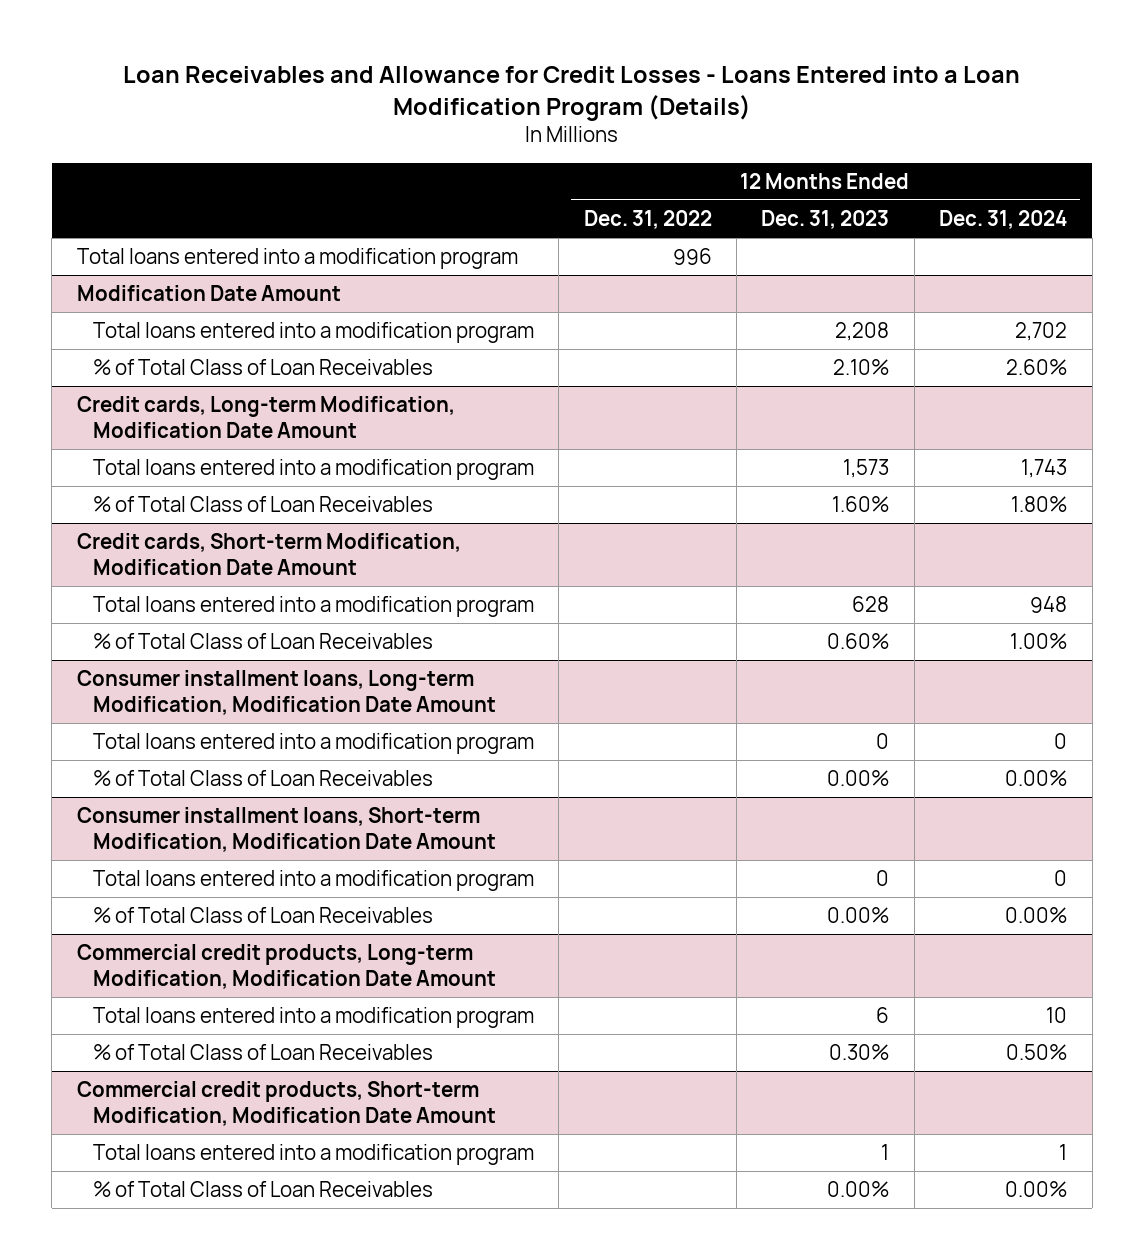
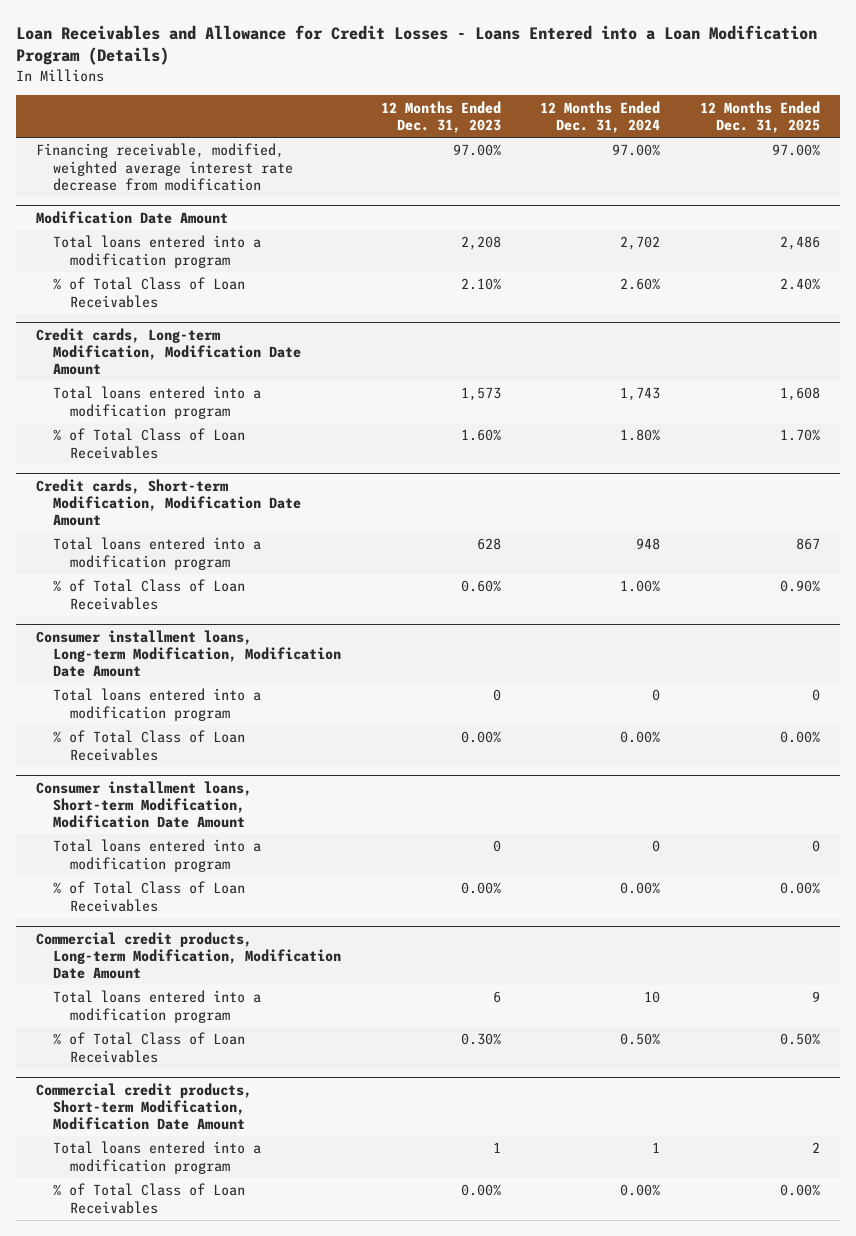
[583,209,712,229] Dec. 31, 2022 -> none
none -> [699,100,820,133] 12 Months Ended Dec. 31, 2025
[76,248,518,270] Total loans entered into a modification program -> none
none -> [36,143,294,191] Financing receivable, modified, weighted average interest rate decrease from modification

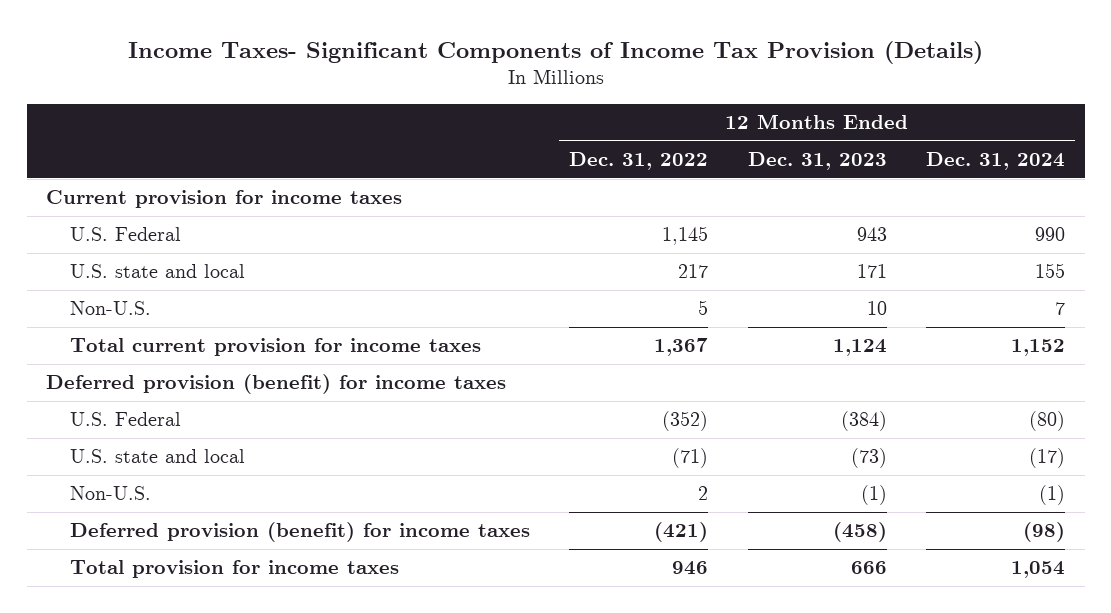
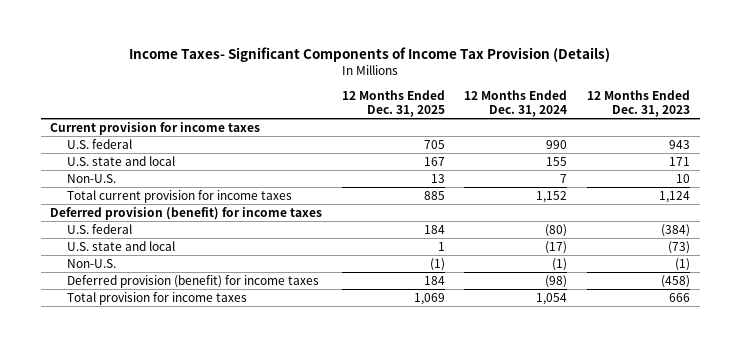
[569,152,709,171] Dec. 31, 2022 -> none
none -> [341,89,445,117] 12 Months Ended Dec. 31, 2025
[69,227,181,242] U.S. Federal -> [67,139,133,150] U.S. federal
[69,412,181,427] U.S. Federal -> [67,224,133,235] U.S. federal

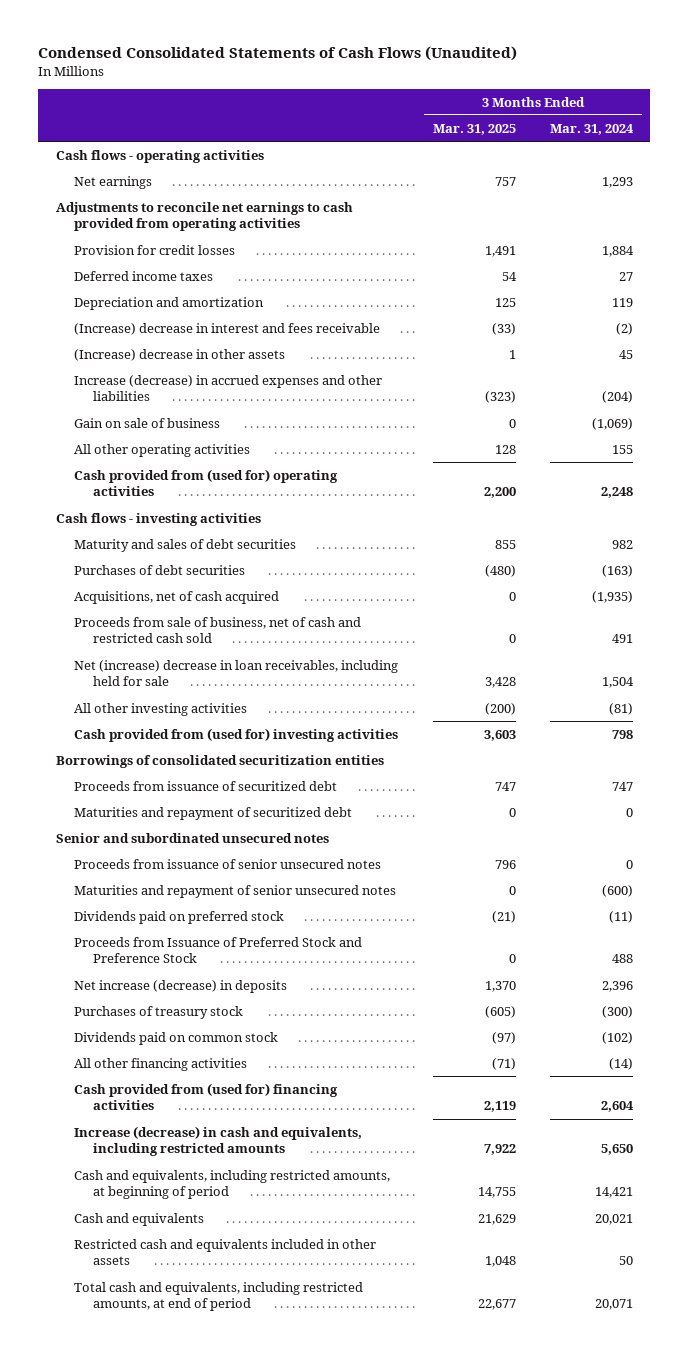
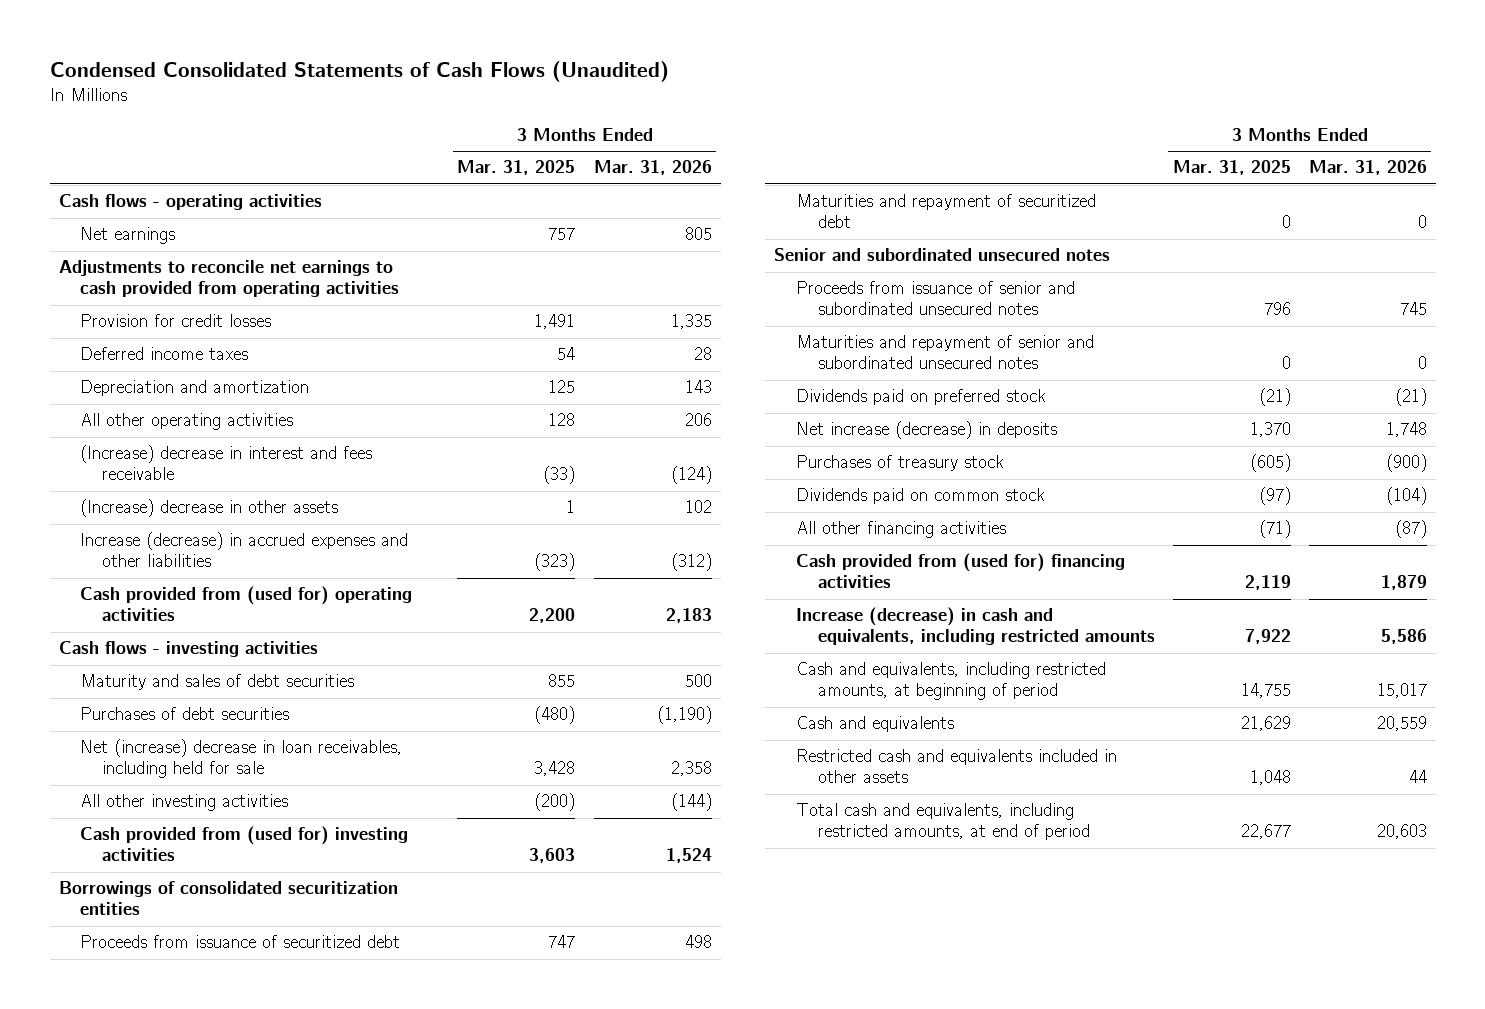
[549,123,634,135] Mar. 31, 2024 -> none
none -> [593,160,712,176] Mar. 31, 2026
[74,443,251,457] All other operating activities -> [80,413,294,431] All other operating activities
[74,417,221,428] Gain on sale of business -> none
[74,590,280,604] Acquisitions, net of cash acquired -> none
[74,616,362,644] Proceeds from sale of business, net of cash and restricted cash sold -> none
[74,858,382,869] Proceeds from issuance of senior unsecured notes -> [795,281,1075,316] Proceeds from issuance of senior and subordinated unsecured notes
[74,884,397,898] Maturities and repayment of senior unsecured notes -> [795,335,1094,370] Maturities and repayment of senior and subordinated unsecured notes
[74,936,363,964] Proceeds from Issuance of Preferred Stock and Preference Stock -> none

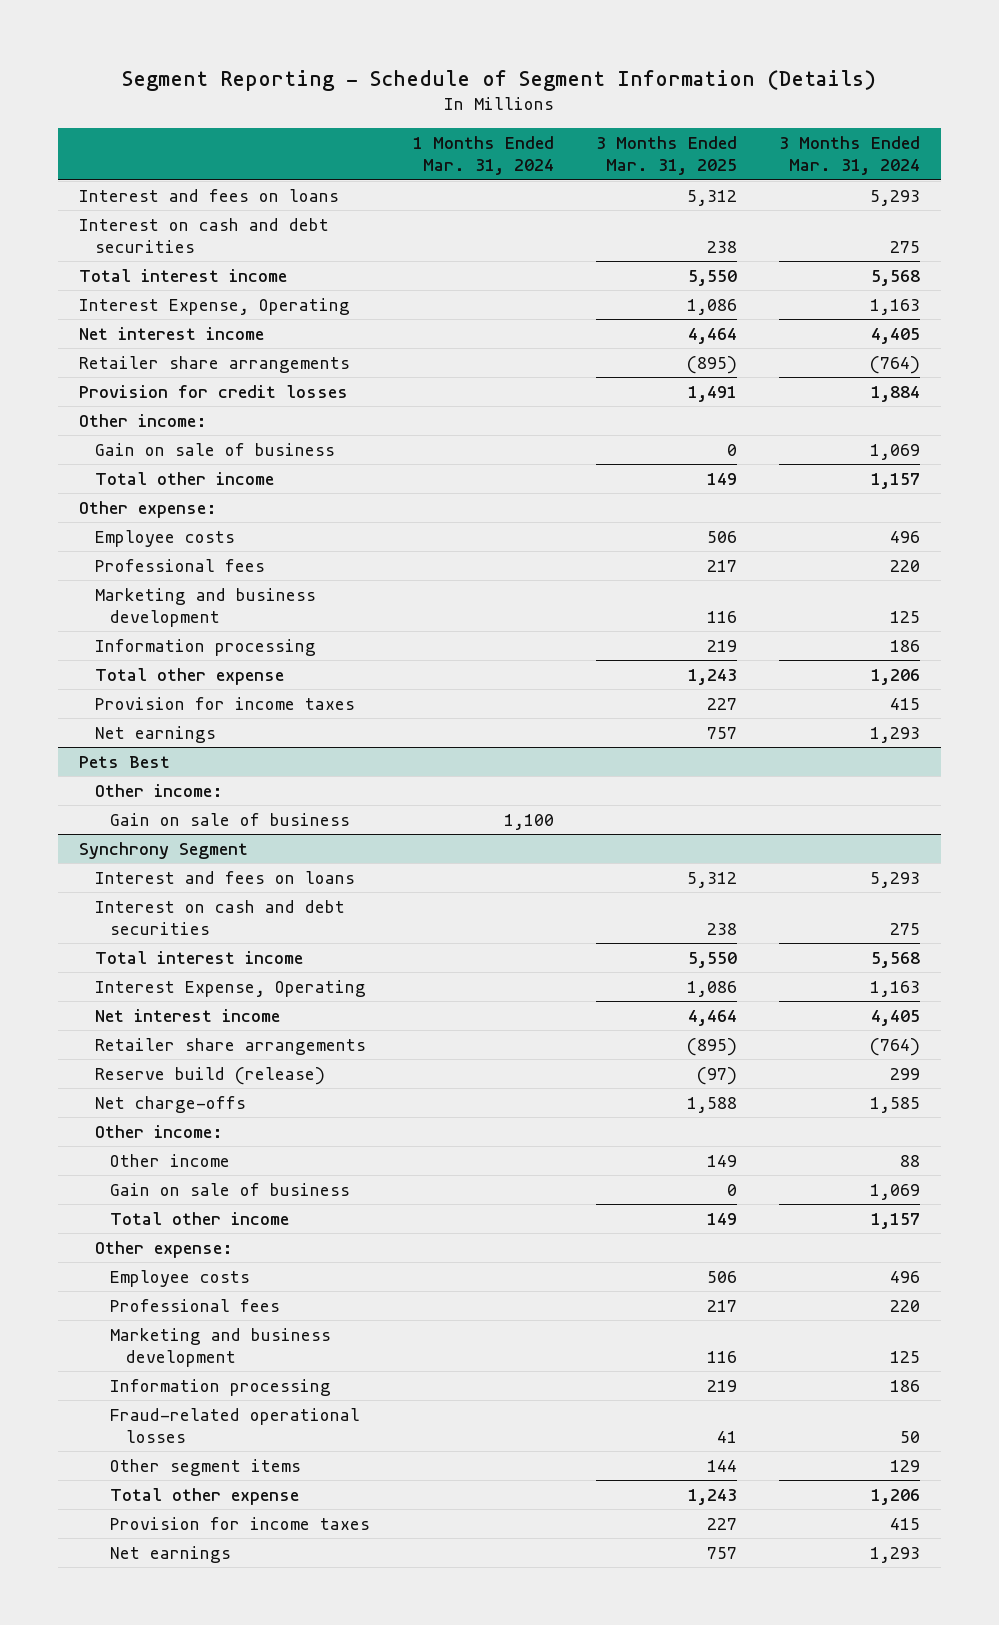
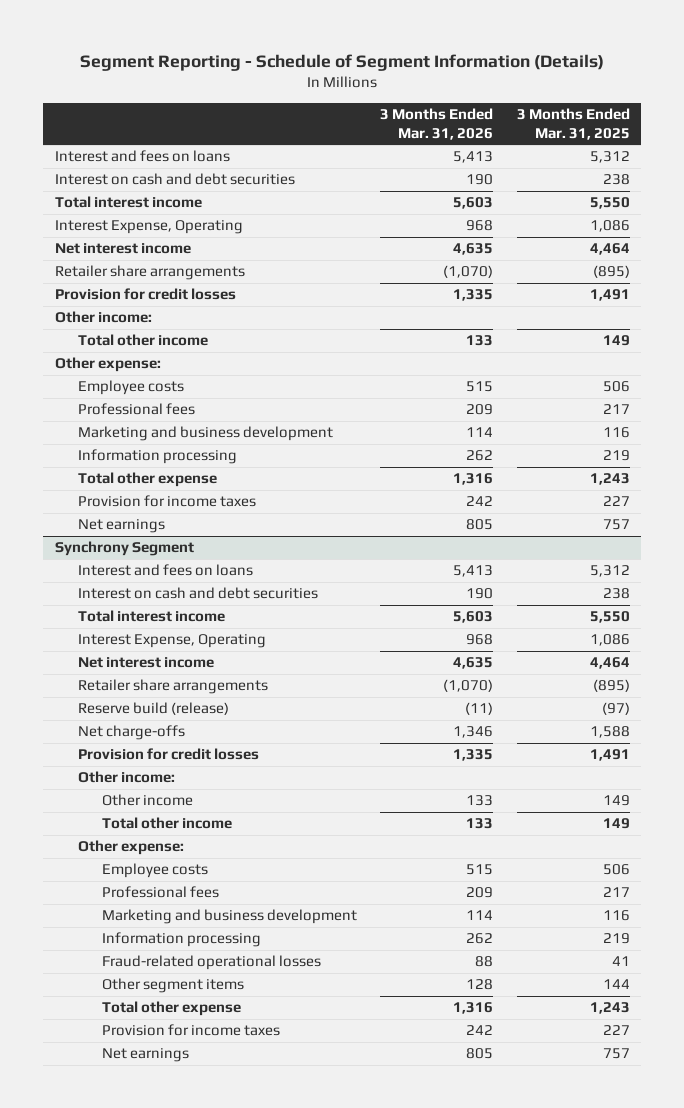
[412,136,554,176] 1 Months Ended Mar. 31, 2024 -> none
[779,136,921,176] 3 Months Ended Mar. 31, 2024 -> none
none -> [380,107,494,140] 3 Months Ended Mar. 31, 2026
[94,442,335,456] Gain on sale of business -> none
[78,755,170,768] Pets Best -> none
[94,783,223,797] Other income: -> none
[110,812,351,826] Gain on sale of business -> none
none -> [78,748,260,761] Provision for credit losses
[110,1182,351,1196] Gain on sale of business -> none

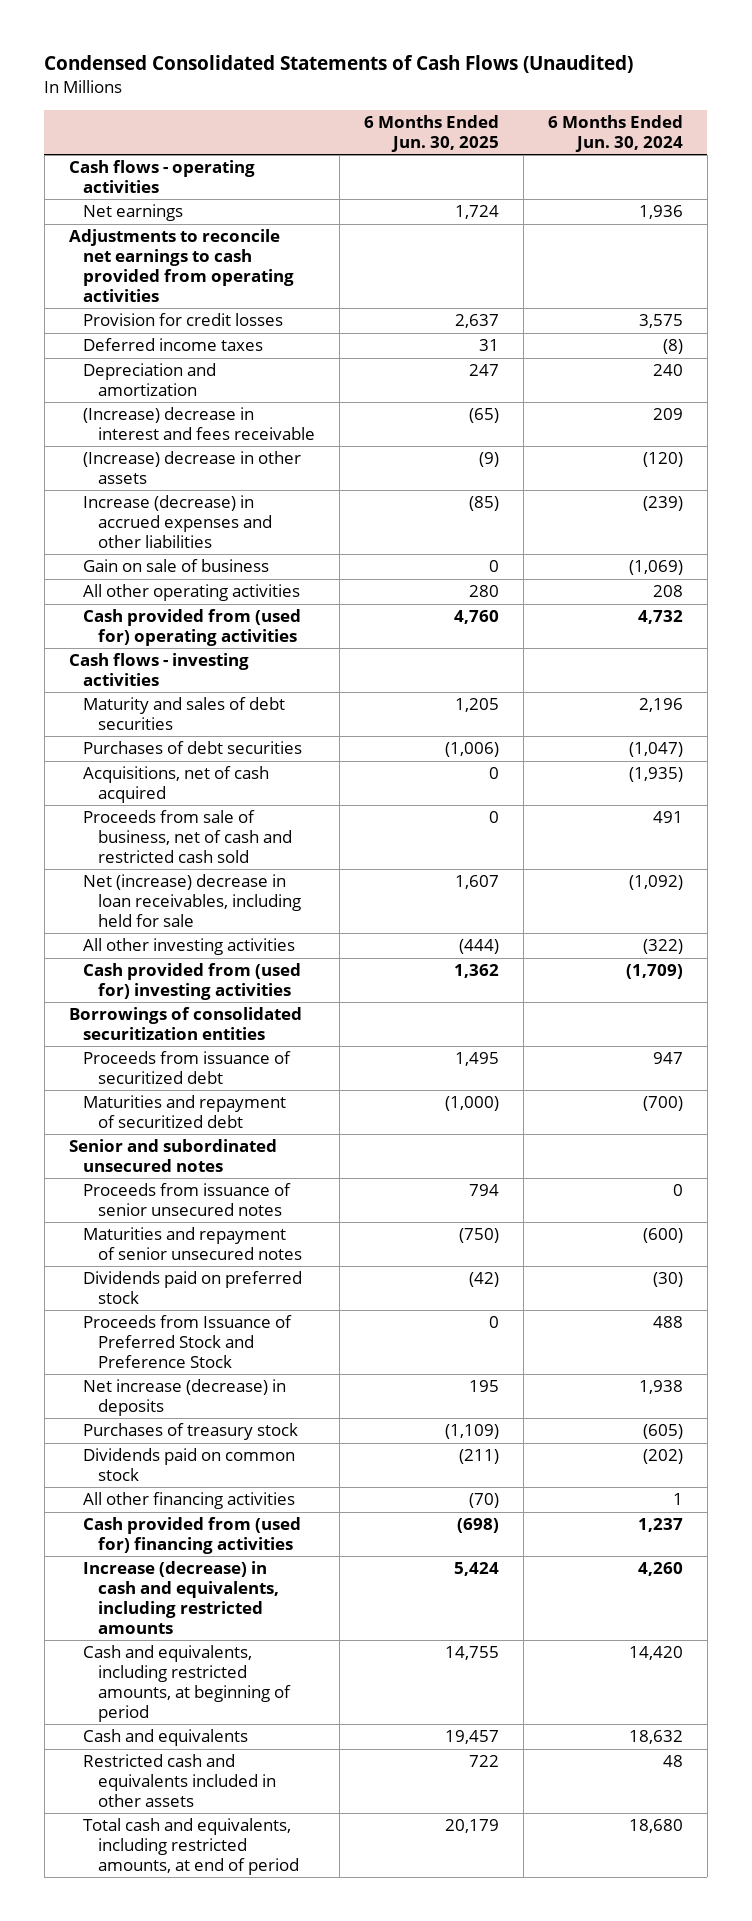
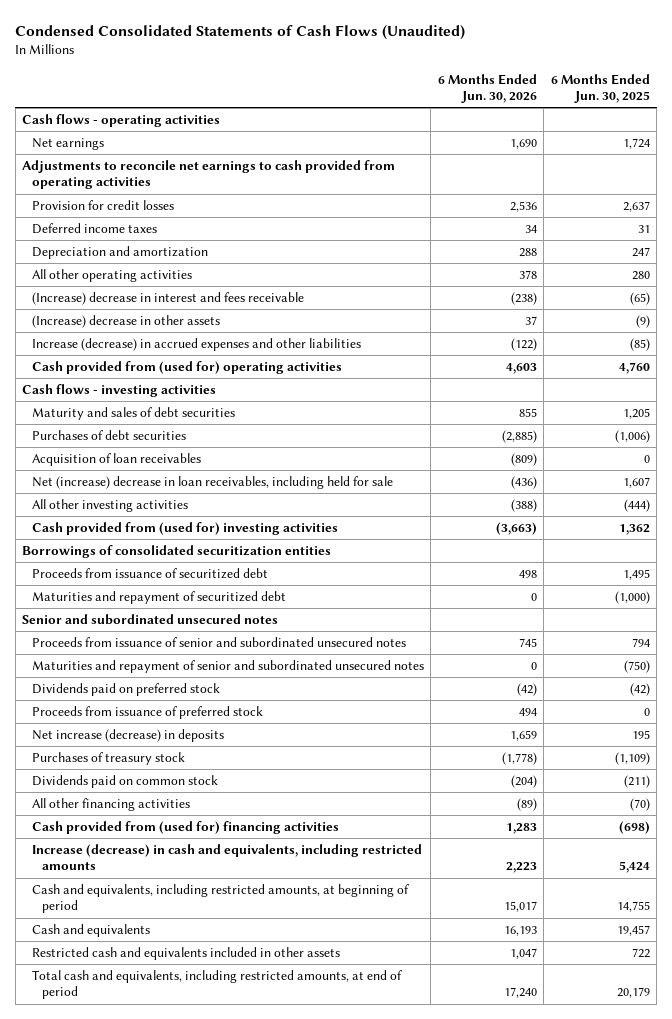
[547,114,683,152] 6 Months Ended Jun. 30, 2024 -> none
none -> [437,73,537,104] 6 Months Ended Jun. 30, 2026
[83,584,301,602] All other operating activities -> [32,268,193,282] All other operating activities
[83,559,270,573] Gain on sale of business -> none
[83,766,270,804] Acquisitions, net of cash acquired -> none
[83,810,293,864] Proceeds from sale of business, net of cash and restricted cash sold -> none
none -> [32,452,202,466] Acquisition of loan receivables
[83,1183,292,1217] Proceeds from issuance of senior unsecured notes -> [32,636,407,647] Proceeds from issuance of senior and subordinated unsecured notes
[83,1227,303,1261] Maturities and repayment of senior unsecured notes -> [32,659,425,673] Maturities and repayment of senior and subordinated unsecured notes
[83,1315,293,1369] Proceeds from Issuance of Preferred Stock and Preference Stock -> [32,705,264,719] Proceeds from issuance of preferred stock

